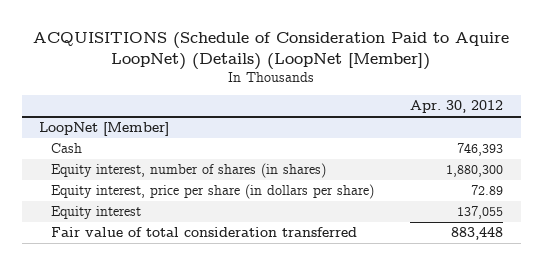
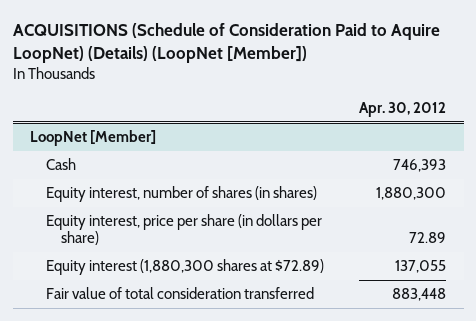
[51,206,142,220] Equity interest -> [45,259,324,276] Equity interest (1,880,300 shares at $72.89)

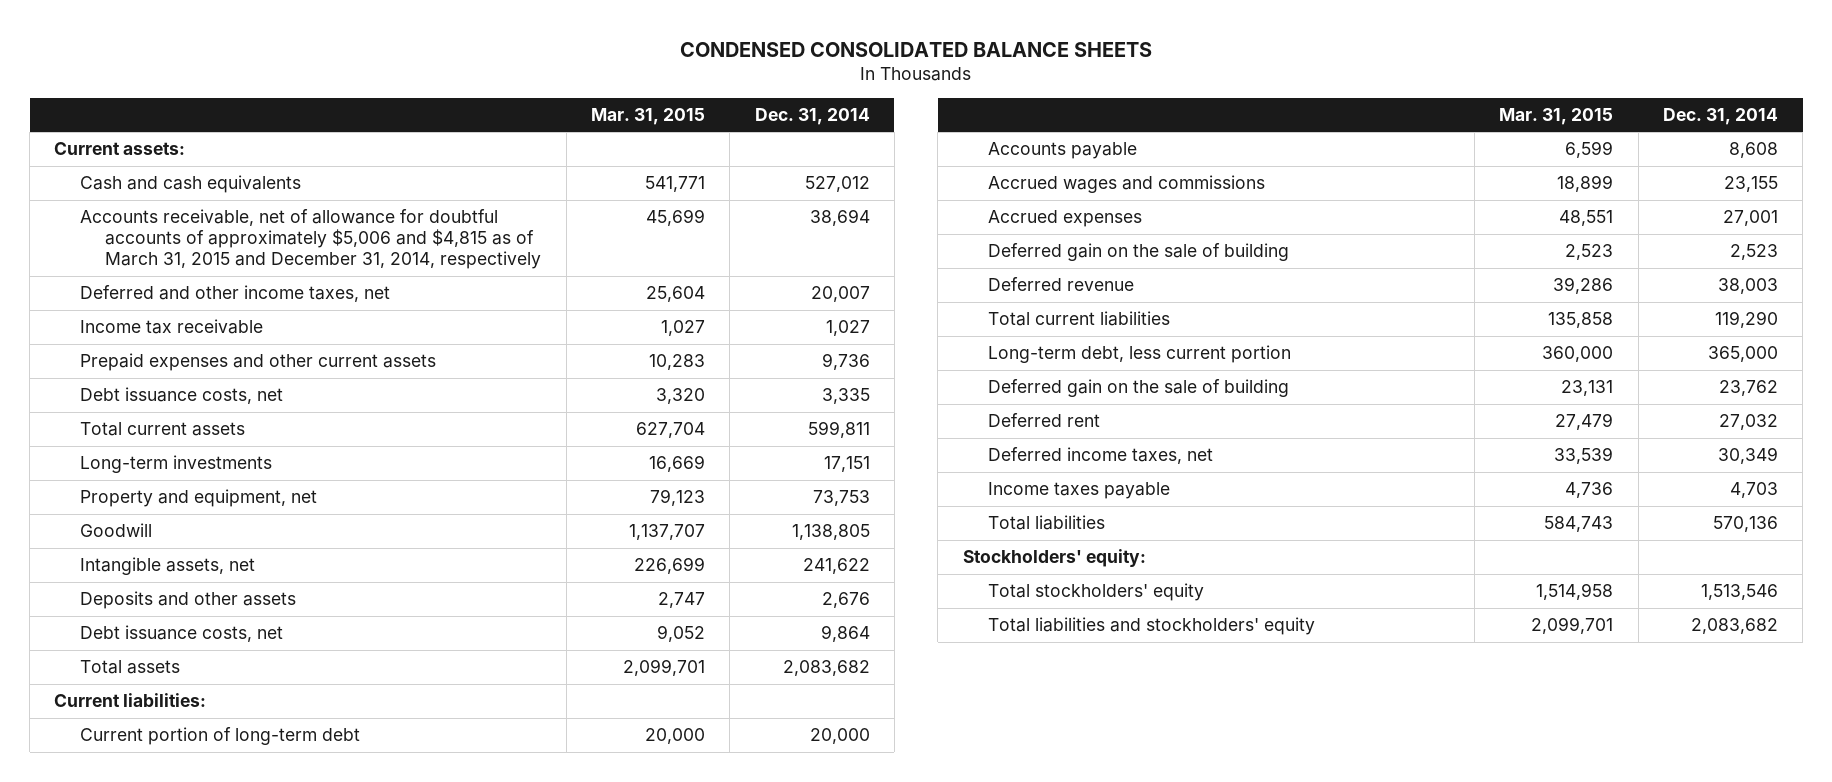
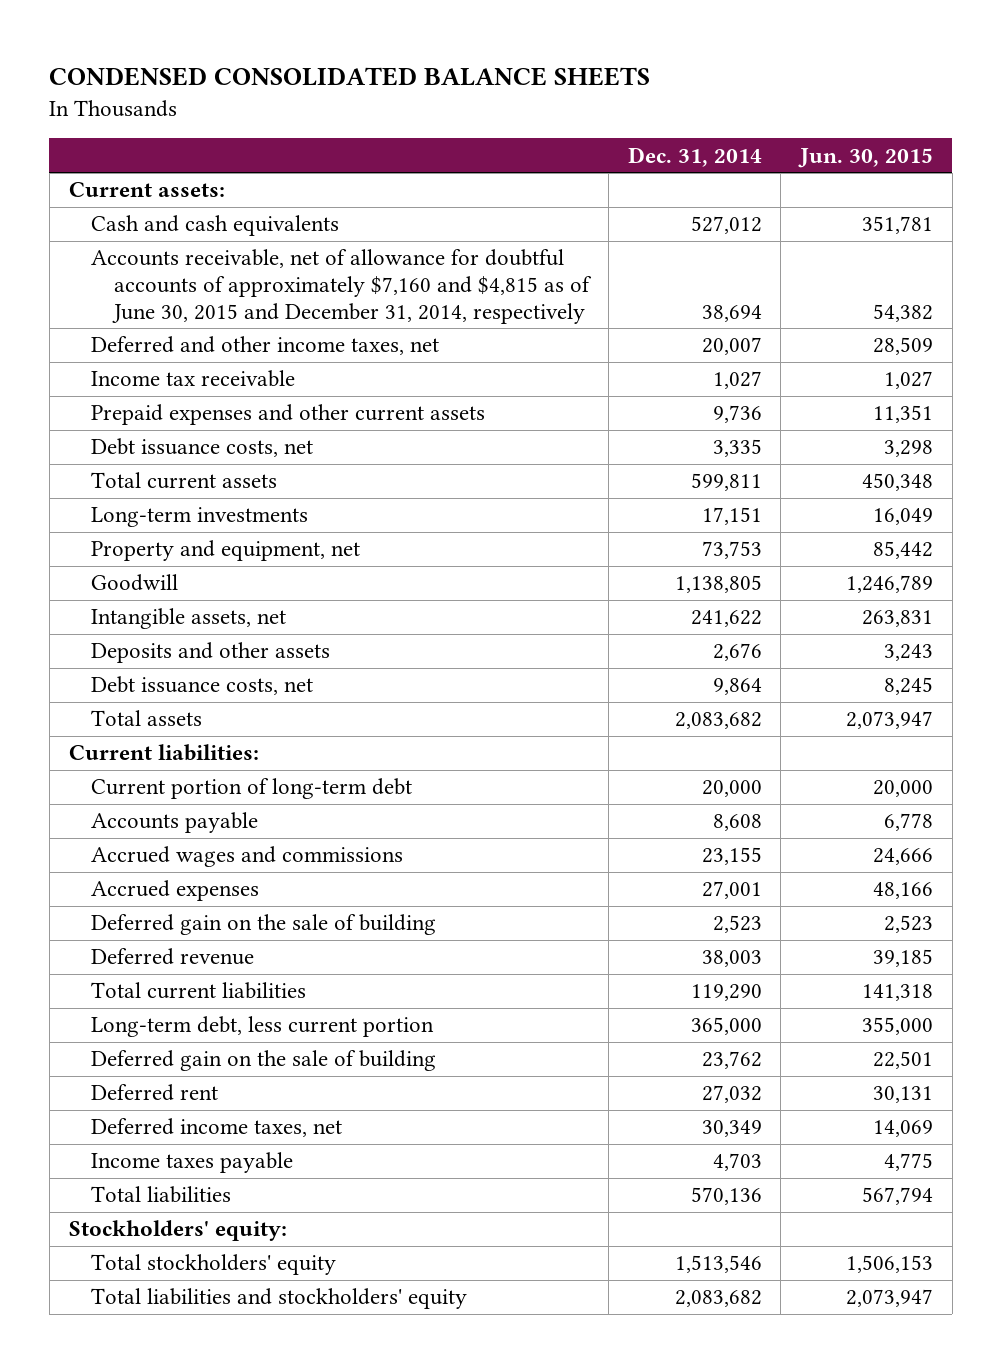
[590,107,705,125] Mar. 31, 2015 -> none
none -> [798,147,934,168] Jun. 30, 2015
[79,209,542,270] Accounts receivable, net of allowance for doubtful accounts of approximately $5,006 and $4,815 as of March 31, 2015 and December 31, 2014, respectively -> [91,249,593,324] Accounts receivable, net of allowance for doubtful accounts of approximately $7,160 and $4,815 as of June 30, 2015 and December 31, 2014, respectively

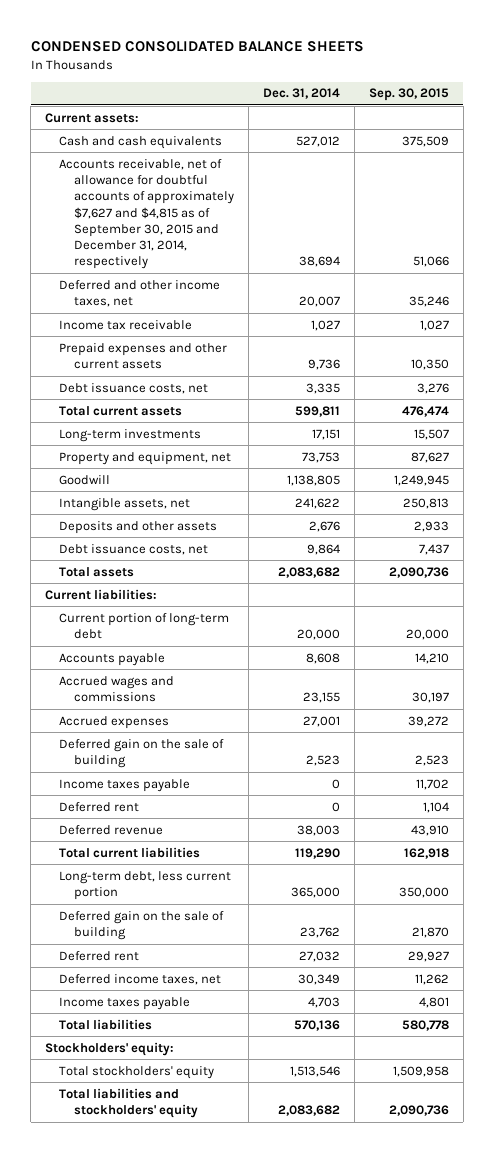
[798,147,934,168] Jun. 30, 2015 -> none
none -> [368,88,449,102] Sep. 30, 2015
[91,249,593,324] Accounts receivable, net of allowance for doubtful accounts of approximately $7,160 and $4,815 as of June 30, 2015 and December 31, 2014, respectively -> [59,158,234,270] Accounts receivable, net of allowance for doubtful accounts of approximately $7,627 and $4,815 as of September 30, 2015 and December 31, 2014, respectively
none -> [59,778,191,792] Income taxes payable
none -> [59,801,140,812] Deferred rent

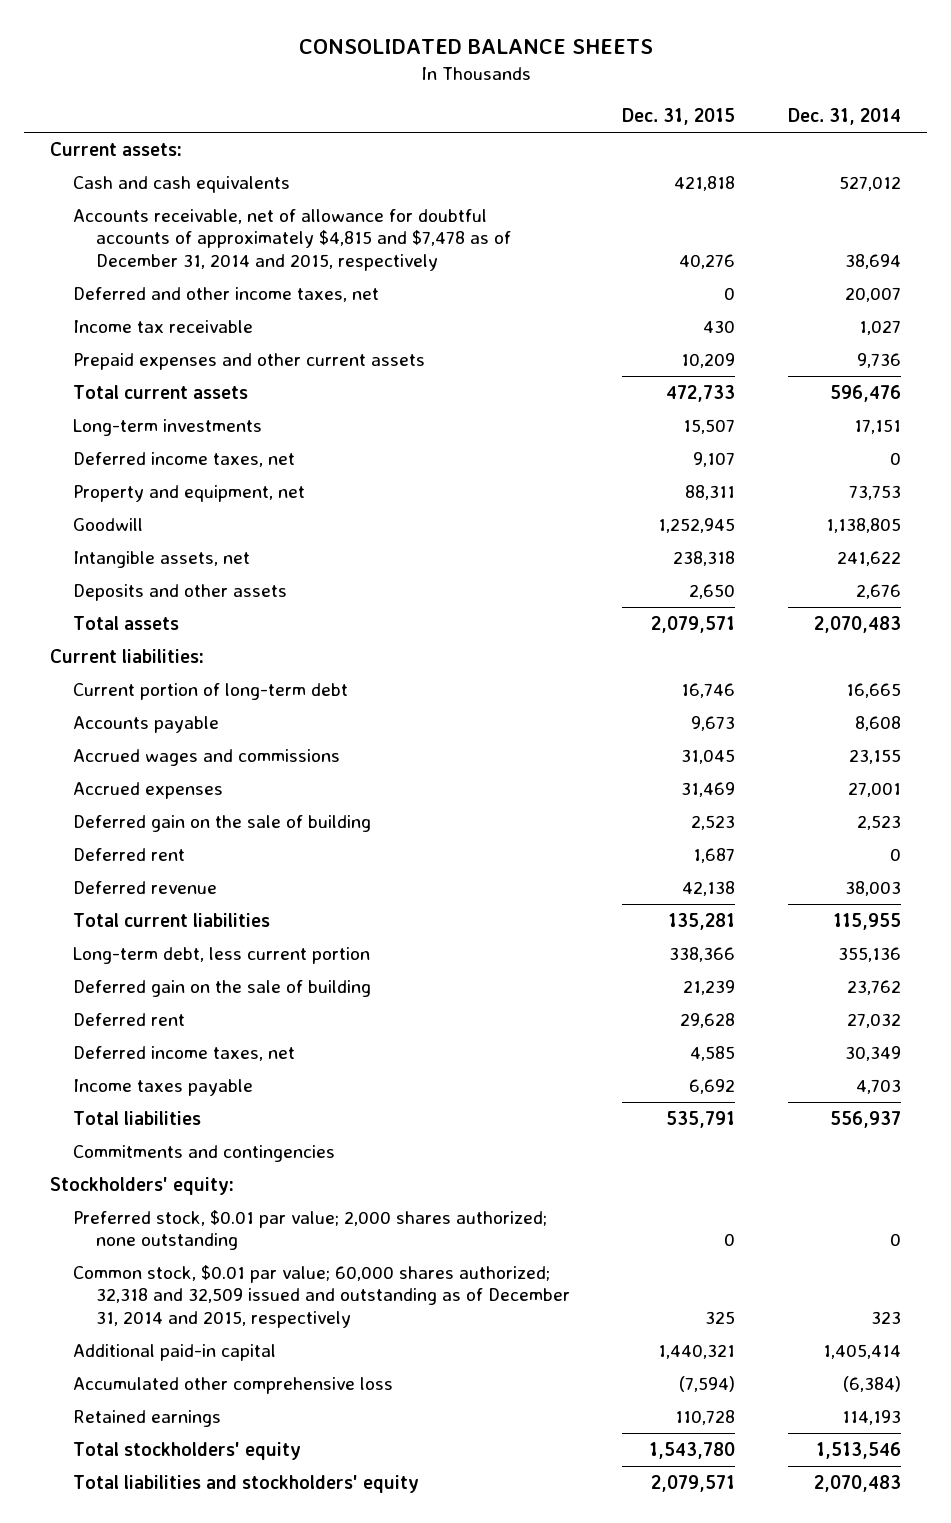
[30,40,364,52] CONDENSED CONSOLIDATED BALANCE SHEETS -> [298,39,653,55] CONSOLIDATED BALANCE SHEETS
[368,88,449,102] Sep. 30, 2015 -> none
none -> [622,108,736,126] Dec. 31, 2015
[59,158,234,270] Accounts receivable, net of allowance for doubtful accounts of approximately $7,627 and $4,815 as of September 30, 2015 and December 31, 2014, respectively -> [73,209,511,271] Accounts receivable, net of allowance for doubtful accounts of approximately $4,815 and $7,478 as of December 31, 2014 and 2015, respectively
[59,382,209,394] Debt issuance costs, net -> none
[294,405,340,417] 599,811 -> [829,385,901,403] 596,476
none -> [73,452,296,468] Deferred income taxes, net
[59,543,209,555] Debt issuance costs, net -> none
[277,566,340,578] 2,083,682 -> [813,616,901,634] 2,070,483
[296,629,340,641] 20,000 -> [845,683,901,699] 16,665
[59,778,191,792] Income taxes payable -> none
[294,847,340,859] 119,290 -> [832,913,901,931] 115,955
[290,887,340,899] 365,000 -> [837,947,901,963] 355,136
[293,1019,340,1031] 570,136 -> [829,1111,901,1129] 556,937
none -> [73,1145,336,1163] Commitments and contingencies
none -> [73,1210,548,1251] Preferred stock, $0.01 par value; 2,000 shares authorized; none outstanding
none -> [73,1265,570,1328] Common stock, $0.01 par value; 60,000 shares authorized; 32,318 and 32,509 issued and outstanding as of December 31, 2014 and 2015, respectively
none -> [73,1344,277,1362] Additional paid-in capital
none -> [73,1377,394,1395] Accumulated other comprehensive loss
none -> [73,1410,222,1428] Retained earnings
[277,1105,340,1117] 2,083,682 -> [813,1475,901,1493] 2,070,483

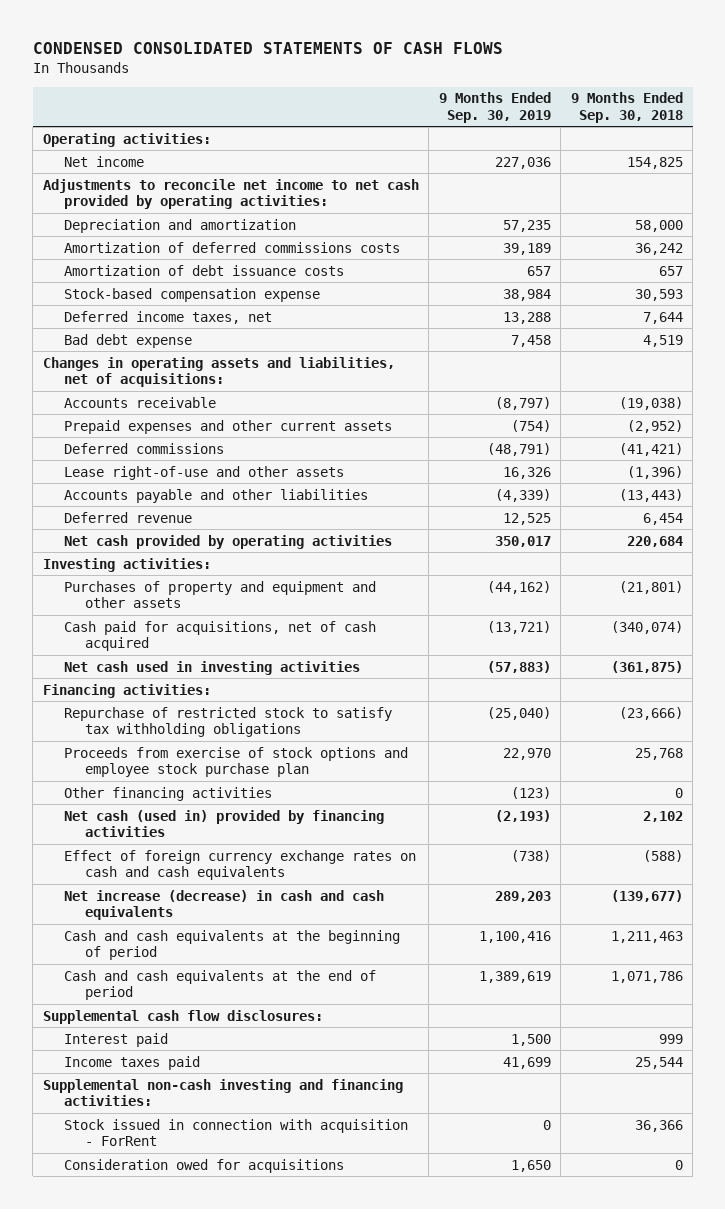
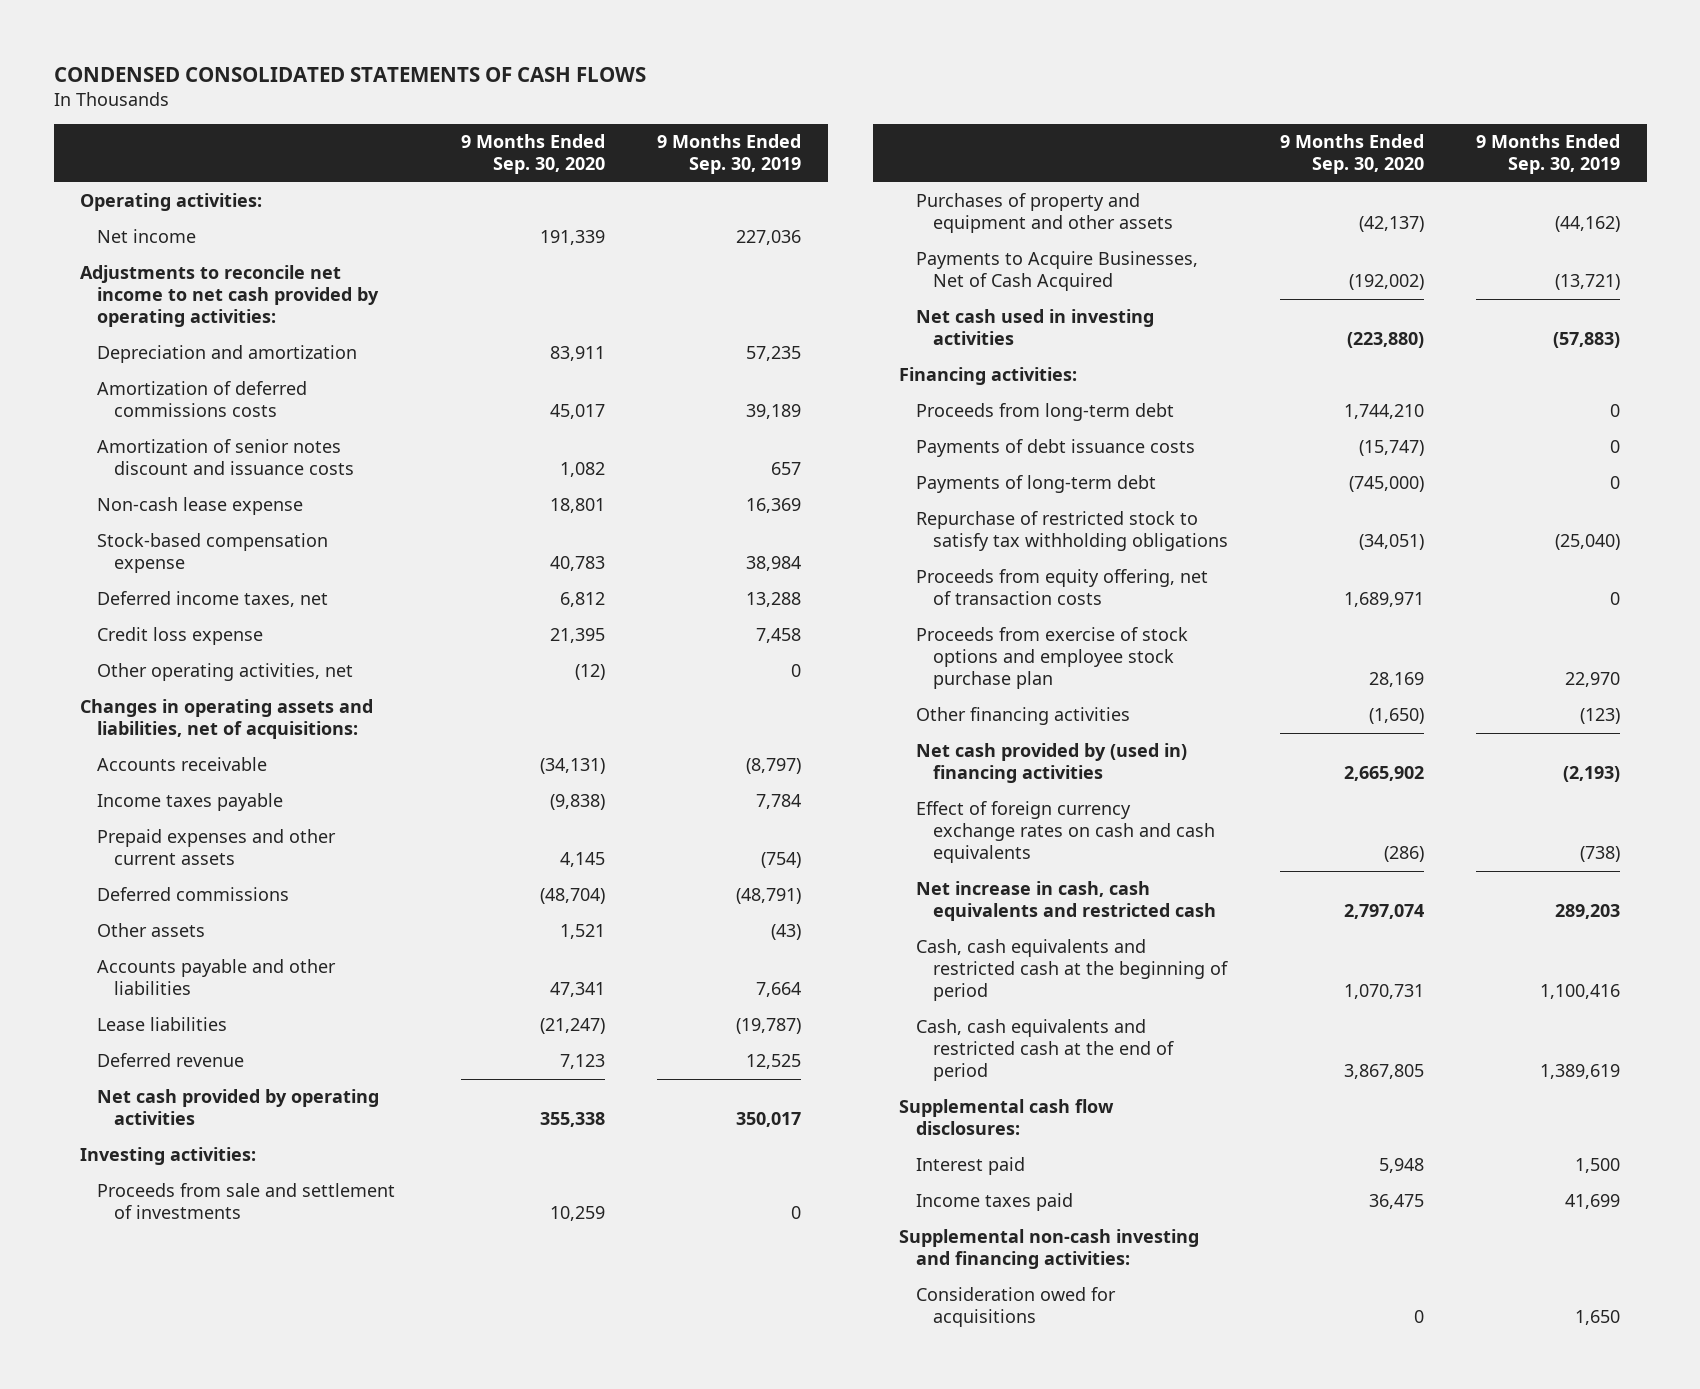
[570,92,683,123] 9 Months Ended Sep. 30, 2018 -> none
none -> [461,134,606,175] 9 Months Ended Sep. 30, 2020
[63,264,344,276] Amortization of debt issuance costs -> [96,439,355,476] Amortization of senior notes discount and issuance costs
none -> [96,497,303,516] Non-cash lease expense
[63,333,192,348] Bad debt expense -> [96,627,263,646] Credit loss expense
none -> [96,663,353,682] Other operating activities, net
none -> [96,793,283,812] Income taxes payable
[63,465,344,480] Lease right-of-use and other assets -> [96,923,205,938] Other assets
[502,466,551,479] 16,326 -> [771,924,802,941] (43)
[494,488,551,502] (4,339) -> [756,982,802,998] 7,664
none -> [96,1017,227,1032] Lease liabilities
none -> [96,1183,395,1220] Proceeds from sale and settlement of investments
[63,620,376,652] Cash paid for acquisitions, net of cash acquired -> [915,251,1198,292] Payments to Acquire Businesses, Net of Cash Acquired
none -> [915,403,1174,422] Proceeds from long-term debt
none -> [915,439,1195,458] Payments of debt issuance costs
none -> [915,475,1156,494] Payments of long-term debt
none -> [915,569,1208,606] Proceeds from equity offering, net of transaction costs
[63,809,384,838] Net cash (used in) provided by financing activities -> [915,743,1187,784] Net cash provided by (used in) financing activities
[63,889,384,921] Net increase (decrease) in cash and cash equivalents -> [915,881,1217,922] Net increase in cash, cash equivalents and restricted cash
[63,929,400,961] Cash and cash equivalents at the beginning of period -> [915,939,1229,1002] Cash, cash equivalents and restricted cash at the beginning of period
[63,969,376,1001] Cash and cash equivalents at the end of period -> [915,1019,1175,1082] Cash, cash equivalents and restricted cash at the end of period
[63,1118,408,1147] Stock issued in connection with acquisition - ForRent -> none

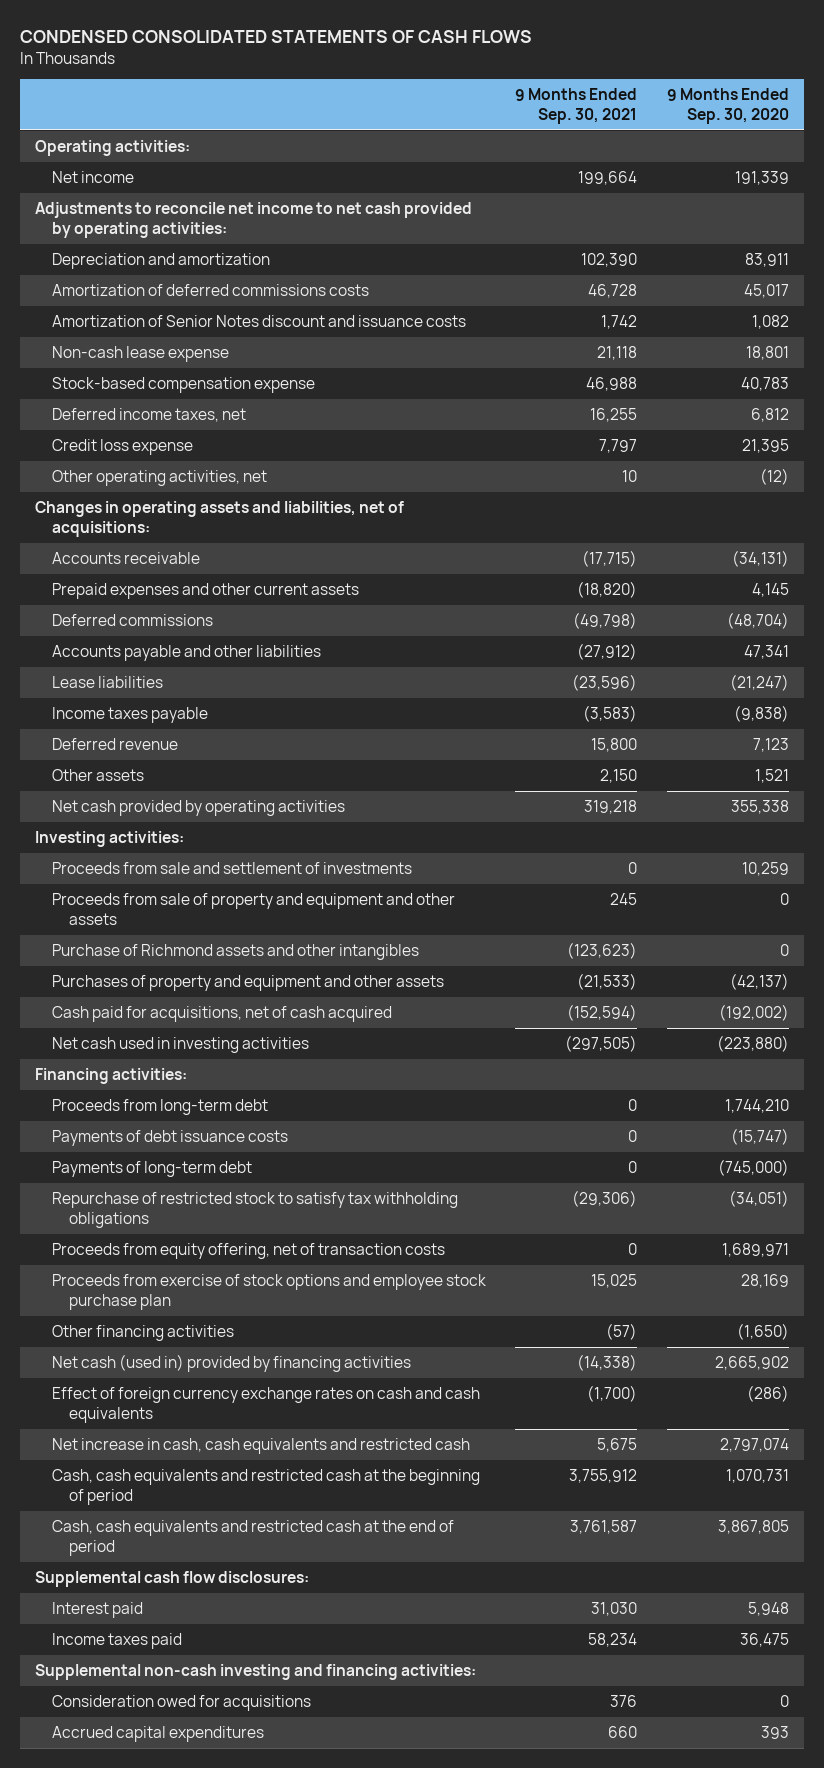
[657,134,802,175] 9 Months Ended Sep. 30, 2019 -> none
none -> [515,88,638,124] 9 Months Ended Sep. 30, 2021
[96,439,355,476] Amortization of senior notes discount and issuance costs -> [51,315,466,328] Amortization of Senior Notes discount and issuance costs
[96,793,283,812] Income taxes payable -> [51,707,208,724] Income taxes payable
[96,923,205,938] Other assets -> [51,769,144,782] Other assets
none -> [51,893,455,925] Proceeds from sale of property and equipment and other assets
none -> [51,944,419,961] Purchase of Richmond assets and other intangibles
[915,251,1198,292] Payments to Acquire Businesses, Net of Cash Acquired -> [51,1006,392,1023] Cash paid for acquisitions, net of cash acquired
[915,743,1187,784] Net cash provided by (used in) financing activities -> [51,1354,411,1373] Net cash (used in) provided by financing activities
none -> [51,1726,264,1743] Accrued capital expenditures

